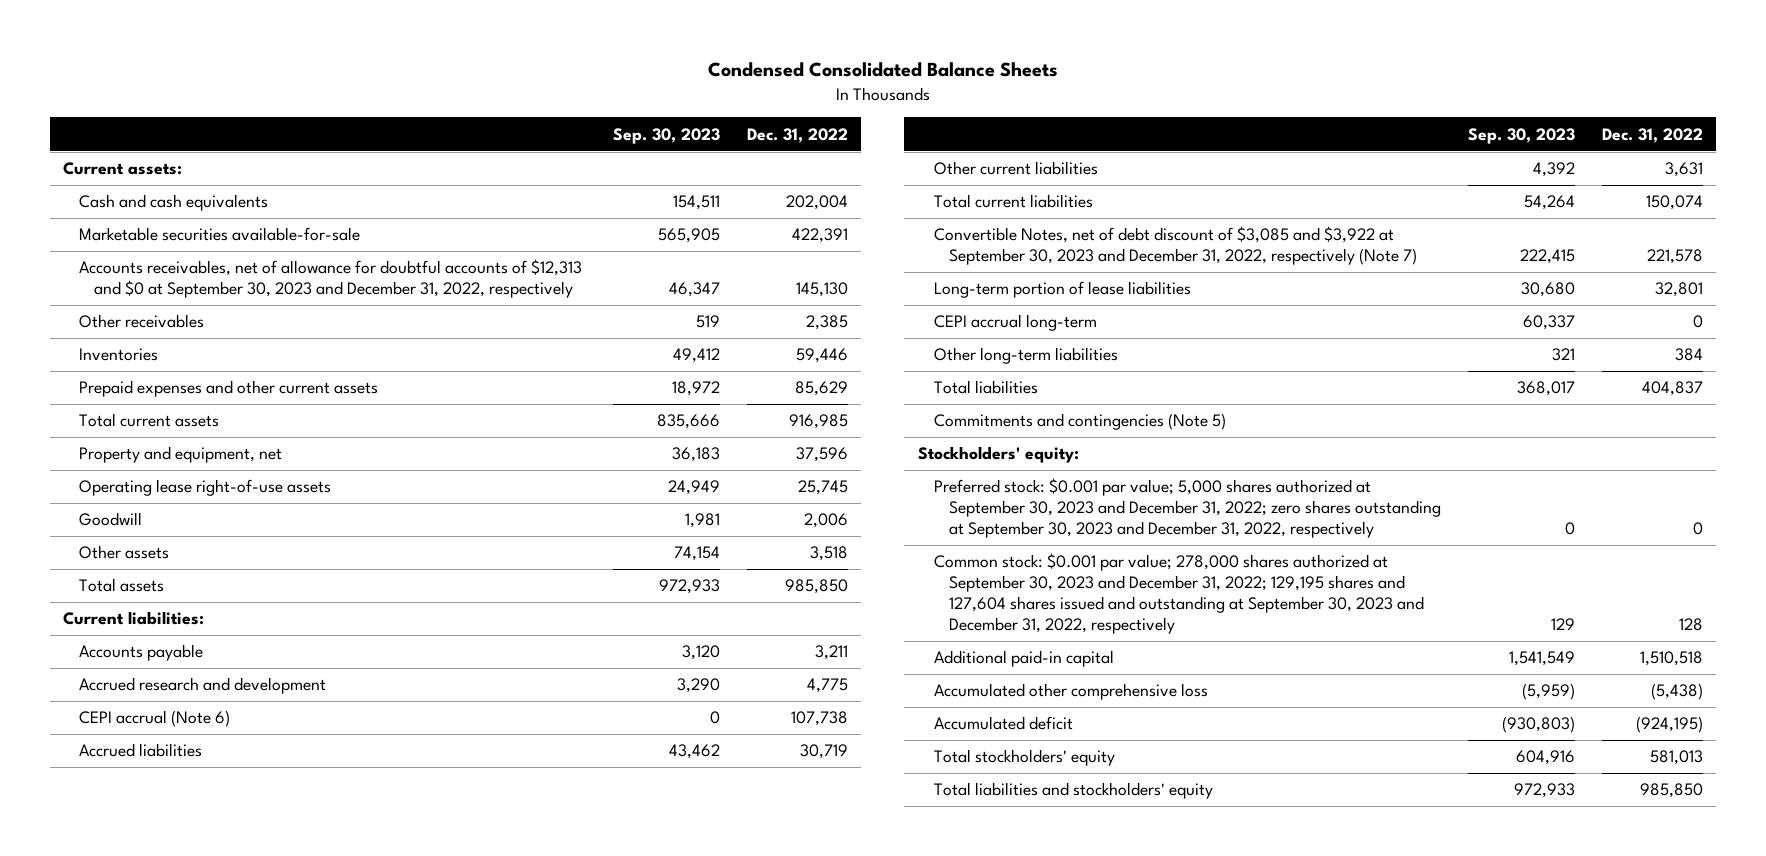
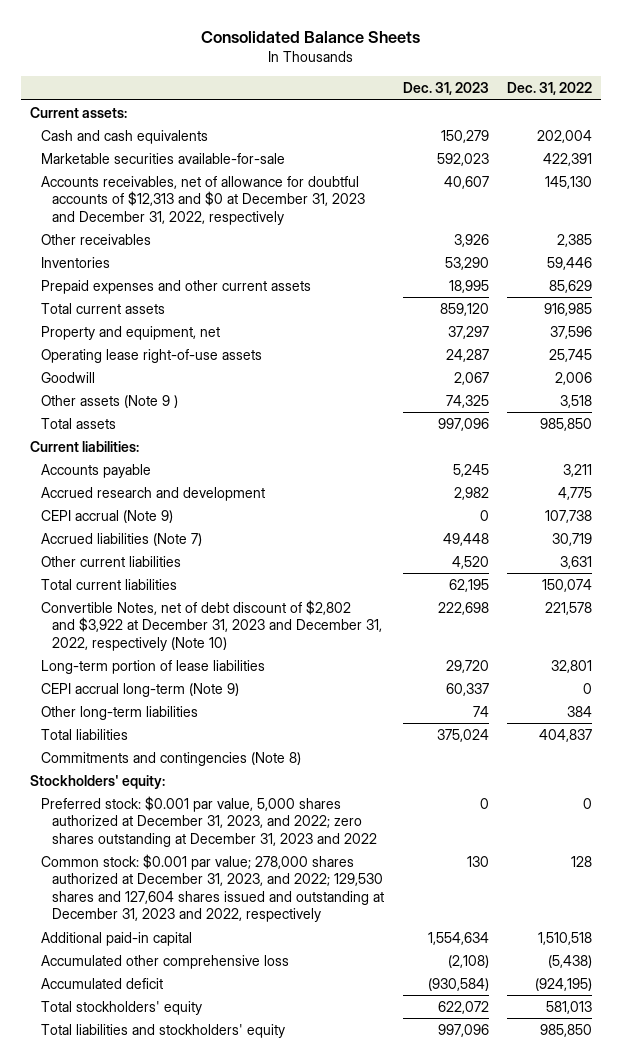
[707,62,1058,78] Condensed Consolidated Balance Sheets -> [200,30,420,43] Consolidated Balance Sheets
[613,127,721,144] Sep. 30, 2023 -> none
none -> [402,82,489,96] Dec. 31, 2023
[78,259,582,299] Accounts receivables, net of allowance for doubtful accounts of $12,313 and $0 at September 30, 2023 and December 31, 2022, respectively -> [41,175,366,225] Accounts receivables, net of allowance for doubtful accounts of $12,313 and $0 at December 31, 2023 and December 31, 2022, respectively
[78,545,169,560] Other assets -> [41,394,179,408] Other assets (Note 9 )
[78,710,230,728] CEPI accrual (Note 6) -> [41,509,174,523] CEPI accrual (Note 9)
[78,743,202,758] Accrued liabilities -> [41,532,203,546] Accrued liabilities (Note 7)
[933,226,1418,266] Convertible Notes, net of debt discount of $3,085 and $3,922 at September 30, 2023 and December 31, 2022, respectively (Note 7) -> [41,599,383,651] Convertible Notes, net of debt discount of $2,802 and $3,922 at December 31, 2023 and December 31, 2022, respectively (Note 10)
[933,314,1097,332] CEPI accrual long-term -> [41,682,240,697] CEPI accrual long-term (Note 9)
[933,413,1226,431] Commitments and contingencies (Note 5) -> [41,751,302,766] Commitments and contingencies (Note 8)
[933,478,1442,539] Preferred stock: $0.001 par value; 5,000 shares authorized at September 30, 2023 and December 31, 2022; zero shares outstanding at September 30, 2023 and December 31, 2022, respectively -> [41,795,378,847] Preferred stock: $0.001 par value, 5,000 shares authorized at December 31, 2023, and 2022; zero shares outstanding at December 31, 2023 and 2022
[933,553,1425,634] Common stock: $0.001 par value; 278,000 shares authorized at September 30, 2023 and December 31, 2022; 129,195 shares and 127,604 shares issued and outstanding at September 30, 2023 and December 31, 2022, respectively -> [41,853,385,923] Common stock: $0.001 par value; 278,000 shares authorized at December 31, 2023, and 2022; 129,530 shares and 127,604 shares issued and outstanding at December 31, 2023 and 2022, respectively

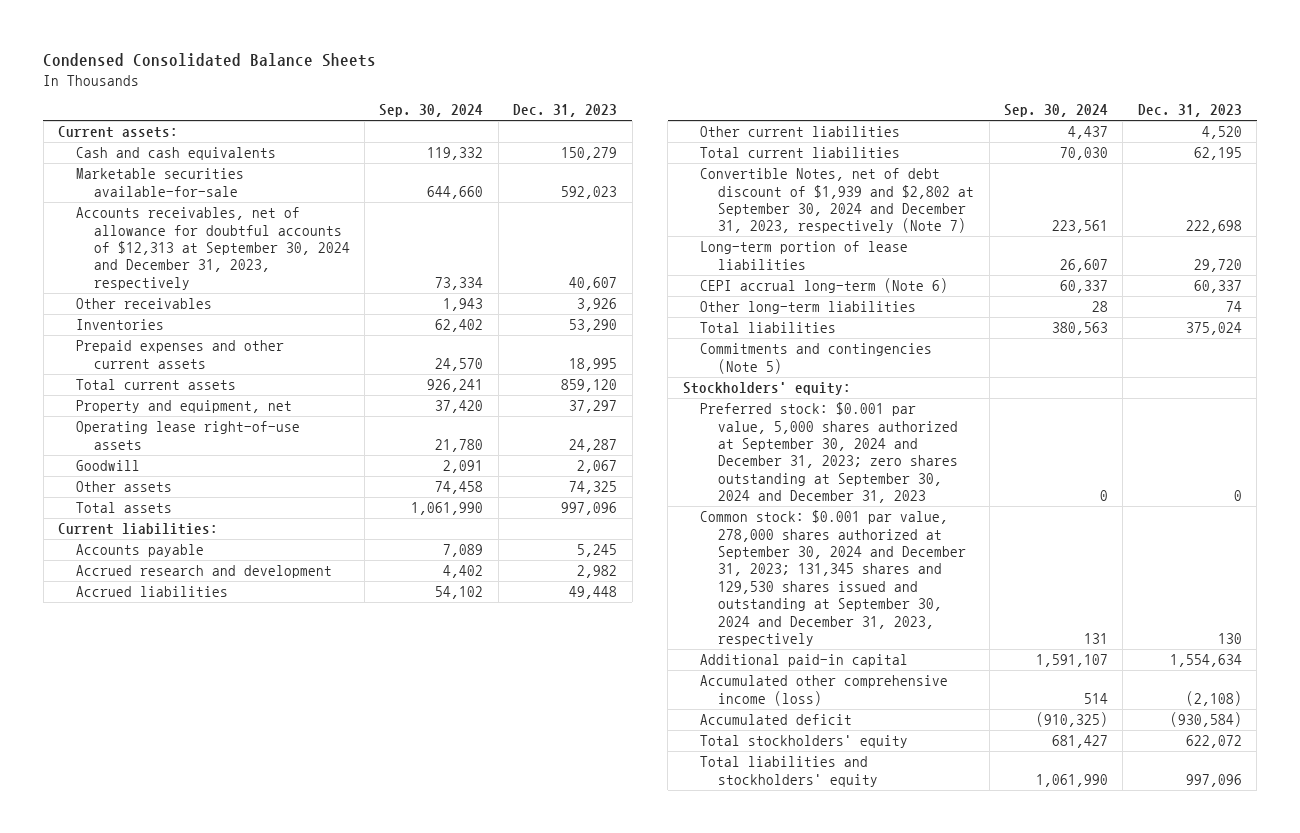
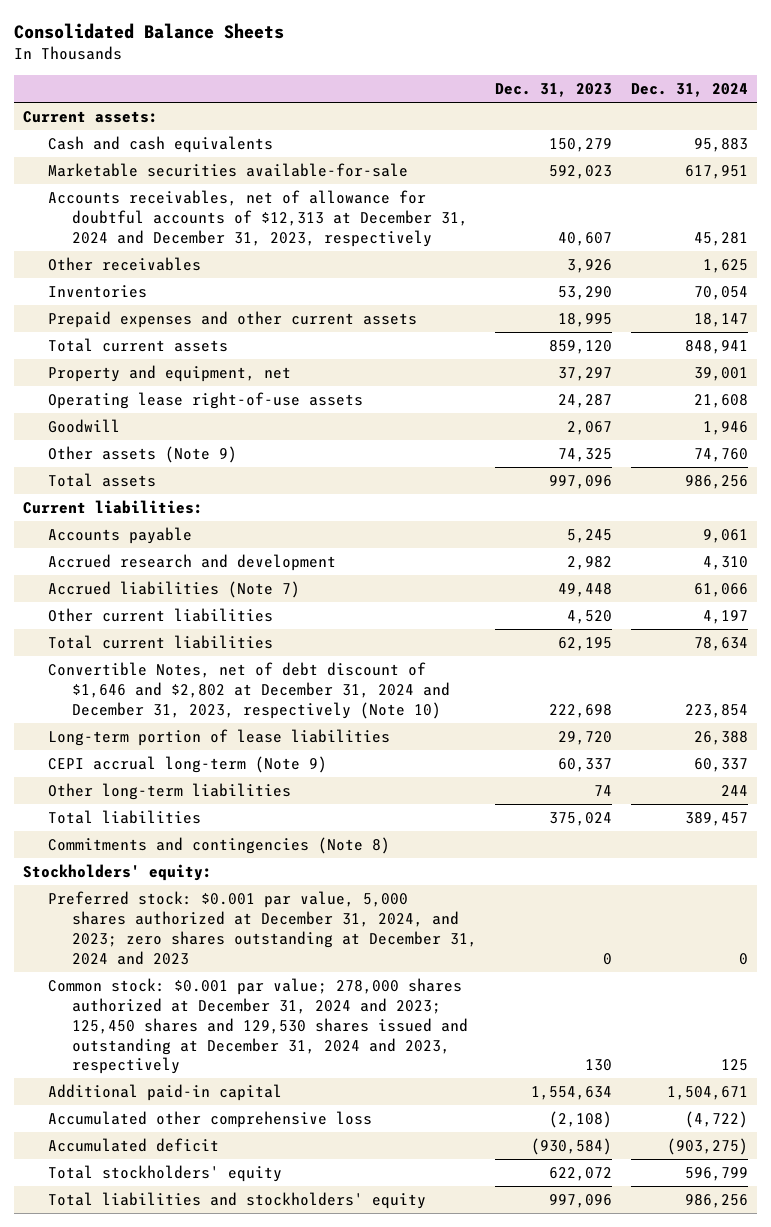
[43,53,377,68] Condensed Consolidated Balance Sheets -> [14,23,285,40] Consolidated Balance Sheets
[379,104,484,118] Sep. 30, 2024 -> none
none -> [630,83,748,98] Dec. 31, 2024
[75,207,350,290] Accounts receivables, net of allowance for doubtful accounts of $12,313 at September 30, 2024 and December 31, 2023, respectively -> [47,189,469,247] Accounts receivables, net of allowance for doubtful accounts of $12,313 at December 31, 2024 and December 31, 2023, respectively
[75,481,172,493] Other assets -> [47,445,237,463] Other assets (Note 9)
[75,586,228,598] Accrued liabilities -> [47,580,300,598] Accrued liabilities (Note 7)
[700,168,975,234] Convertible Notes, net of debt discount of $1,939 and $2,802 at September 30, 2024 and December 31, 2023, respectively (Note 7) -> [47,661,451,719] Convertible Notes, net of debt discount of $1,646 and $2,802 at December 31, 2024 and December 31, 2023, respectively (Note 10)
[700,278,949,294] CEPI accrual long-term (Note 6) -> [47,755,327,773] CEPI accrual long-term (Note 9)
[700,343,933,374] Commitments and contingencies (Note 5) -> [47,836,390,854] Commitments and contingencies (Note 8)
[700,402,959,504] Preferred stock: $0.001 par value, 5,000 shares authorized at September 30, 2024 and December 31, 2023; zero shares outstanding at September 30, 2024 and December 31, 2023 -> [47,890,478,965] Preferred stock: $0.001 par value, 5,000 shares authorized at December 31, 2024, and 2023; zero shares outstanding at December 31, 2024 and 2023
[700,510,967,647] Common stock: $0.001 par value, 278,000 shares authorized at September 30, 2024 and December 31, 2023; 131,345 shares and 129,530 shares issued and outstanding at September 30, 2024 and December 31, 2023, respectively -> [47,977,469,1075] Common stock: $0.001 par value; 278,000 shares authorized at December 31, 2024 and 2023; 125,450 shares and 129,530 shares issued and outstanding at December 31, 2024 and 2023, respectively
[700,675,949,706] Accumulated other comprehensive income (loss) -> [47,1110,372,1128] Accumulated other comprehensive loss

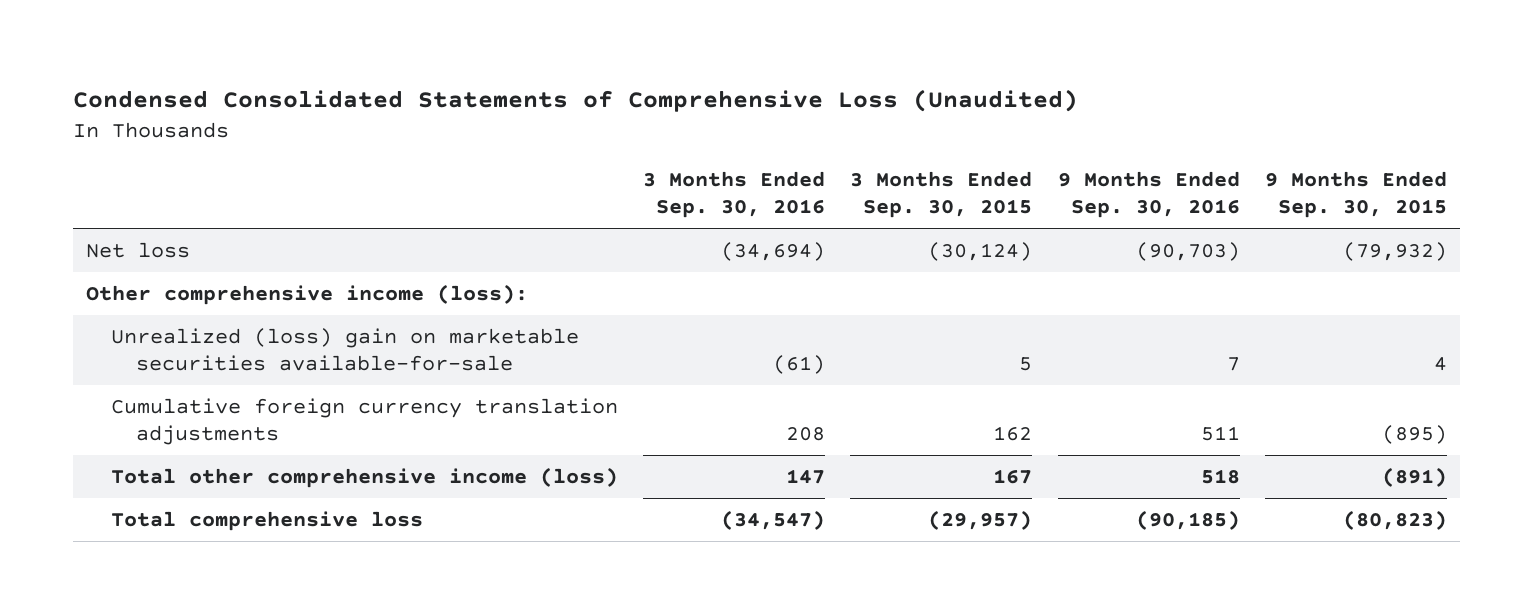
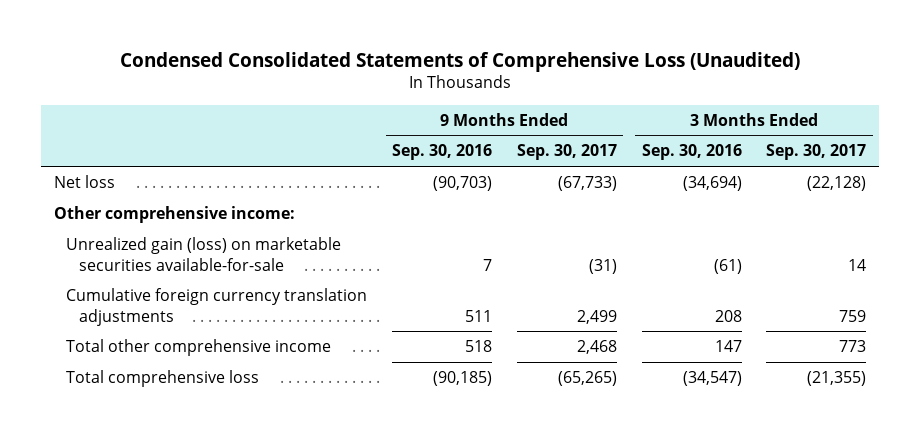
[850,171,1033,219] 3 Months Ended Sep. 30, 2015 -> none
[1265,171,1448,219] 9 Months Ended Sep. 30, 2015 -> none
none -> [516,144,617,161] Sep. 30, 2017
none -> [766,144,867,161] Sep. 30, 2017
[85,284,528,306] Other comprehensive income (loss): -> [53,206,295,224] Other comprehensive income:
[110,328,579,371] Unrealized (loss) gain on marketable securities available-for-sale -> [66,237,342,271] Unrealized gain (loss) on marketable securities available-for-sale
[110,467,618,489] Total other comprehensive income (loss) -> [66,339,332,357] Total other comprehensive income

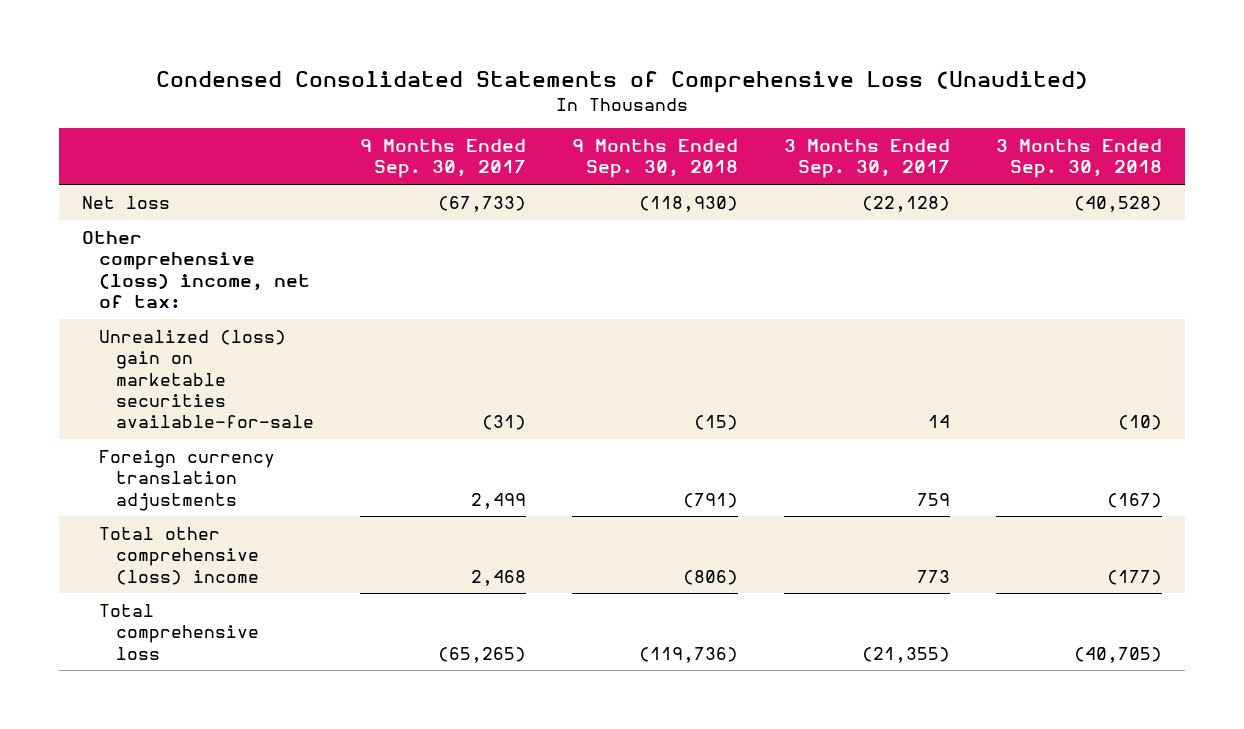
[392,144,493,161] Sep. 30, 2016 -> none
[641,144,742,161] Sep. 30, 2016 -> none
none -> [572,139,739,179] 9 Months Ended Sep. 30, 2018
none -> [995,139,1162,179] 3 Months Ended Sep. 30, 2018
[53,206,295,224] Other comprehensive income: -> [82,231,311,308] Other comprehensive (loss) income, net of tax:
[66,237,342,271] Unrealized gain (loss) on marketable securities available-for-sale -> [99,330,315,429] Unrealized (loss) gain on marketable securities available-for-sale
[66,288,368,326] Cumulative foreign currency translation adjustments -> [99,450,276,511] Foreign currency translation adjustments
[66,339,332,357] Total other comprehensive income -> [99,527,260,585] Total other comprehensive (loss) income

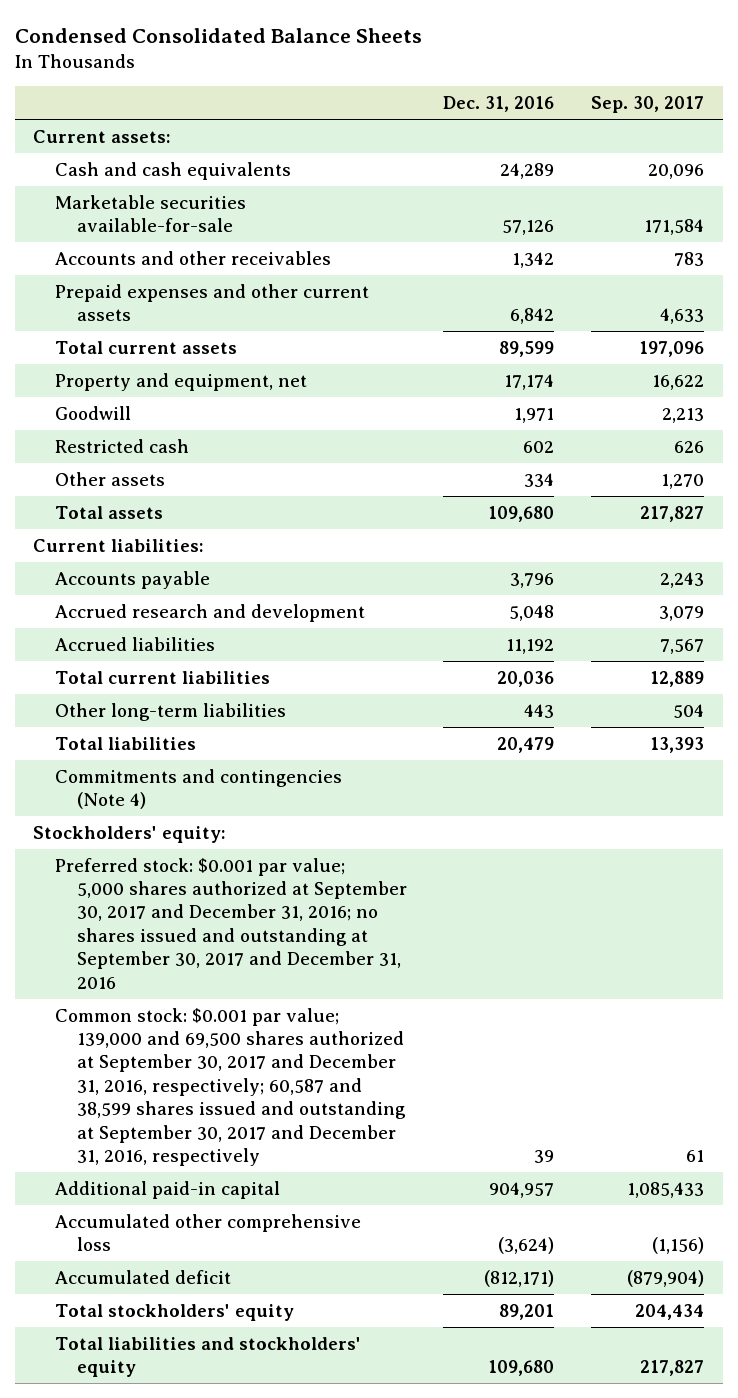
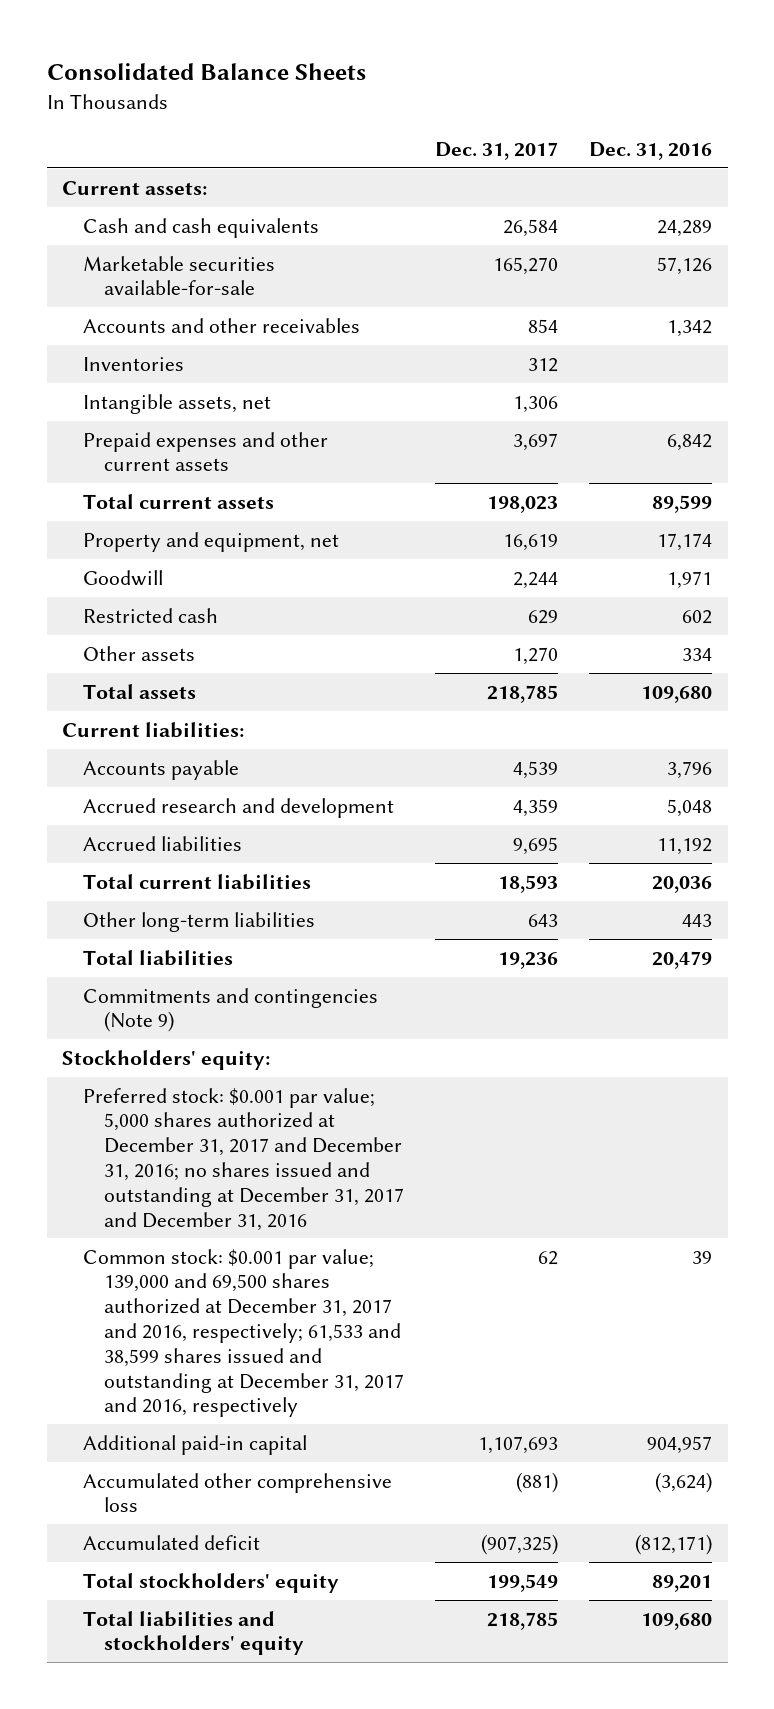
[15,28,423,44] Condensed Consolidated Balance Sheets -> [46,62,366,80] Consolidated Balance Sheets
[591,96,705,114] Sep. 30, 2017 -> none
none -> [435,142,559,161] Dec. 31, 2017
none -> [83,356,185,371] Inventories
none -> [83,393,272,414] Intangible assets, net
[54,768,342,810] Commitments and contingencies (Note 4) -> [83,987,379,1033] Commitments and contingencies (Note 9)
[54,857,407,989] Preferred stock: $0.001 par value; 5,000 shares authorized at September 30, 2017 and December 31, 2016; no shares issued and outstanding at September 30, 2017 and December 31, 2016 -> [83,1087,405,1231] Preferred stock: $0.001 par value; 5,000 shares authorized at December 31, 2017 and December 31, 2016; no shares issued and outstanding at December 31, 2017 and December 31, 2016
[54,1007,406,1167] Common stock: $0.001 par value; 139,000 and 69,500 shares authorized at September 30, 2017 and December 31, 2016, respectively; 60,587 and 38,599 shares issued and outstanding at September 30, 2017 and December 31, 2016, respectively -> [83,1248,405,1418] Common stock: $0.001 par value; 139,000 and 69,500 shares authorized at December 31, 2017 and 2016, respectively; 61,533 and 38,599 shares issued and outstanding at December 31, 2017 and 2016, respectively

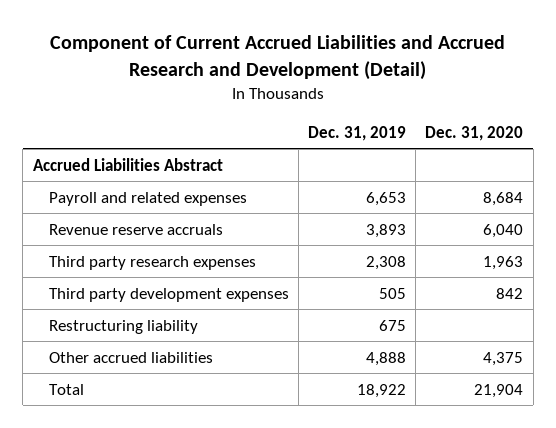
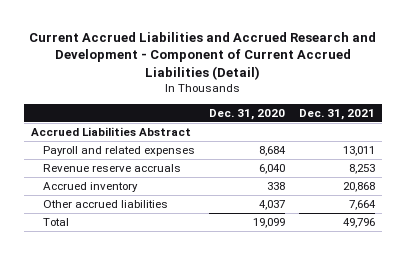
[49,35,505,80] Component of Current Accrued Liabilities and Accrued Research and Development (Detail) -> [29,31,377,80] Current Accrued Liabilities and Accrued Research and Development - Component of Current Accrued Liabilities (Detail)
[308,125,407,141] Dec. 31, 2019 -> none
none -> [299,108,376,120] Dec. 31, 2021
[48,255,256,270] Third party research expenses -> none
[48,287,289,302] Third party development expenses -> none
[48,319,198,334] Restructuring liability -> none
none -> [42,181,138,192] Accrued inventory
[483,351,524,366] 4,375 -> [258,199,285,210] 4,037
[474,383,524,398] 21,904 -> [252,217,285,228] 19,099

